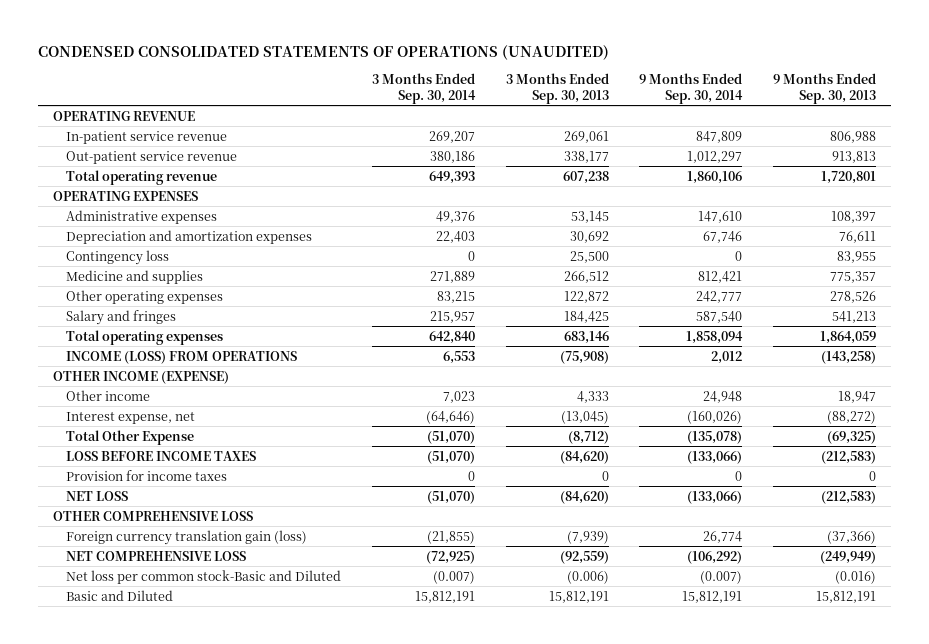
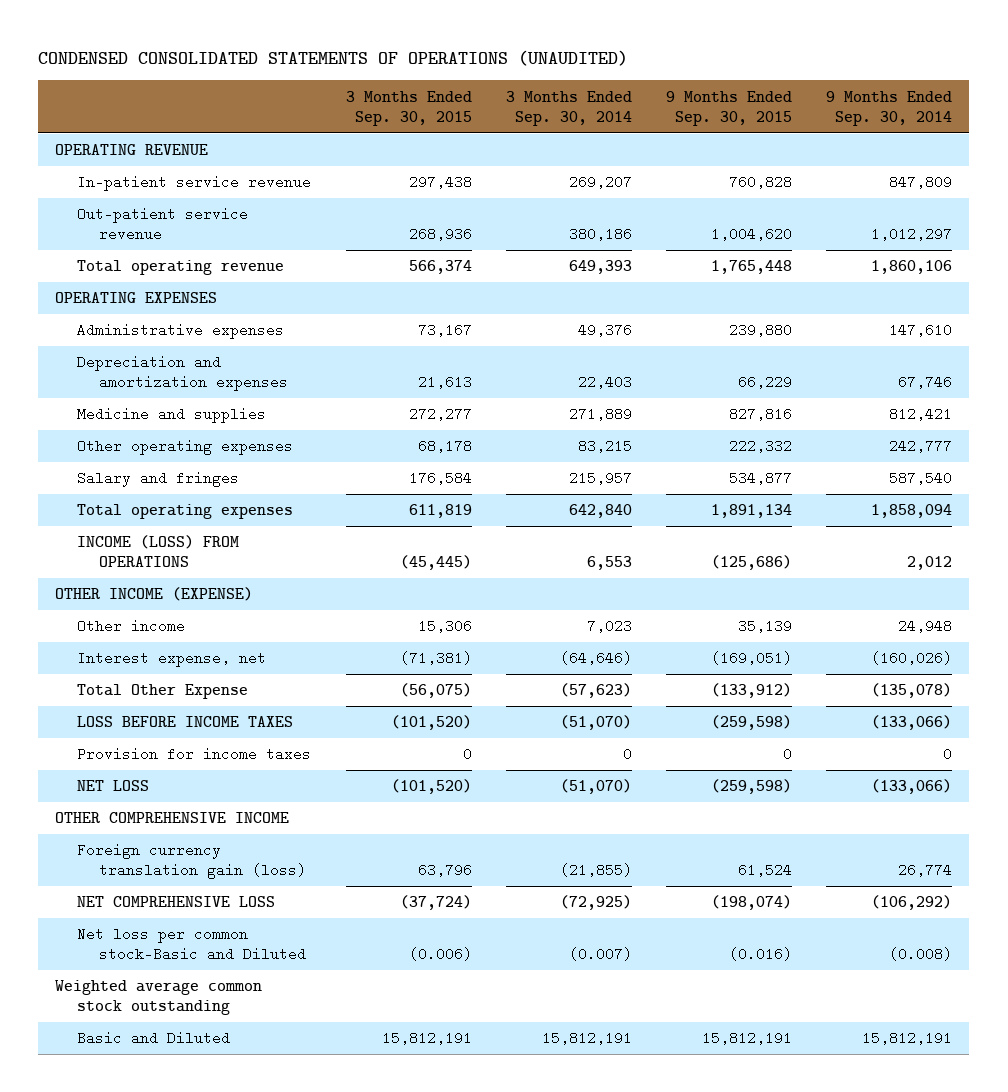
[505,73,609,104] 3 Months Ended Sep. 30, 2013 -> none
[773,73,877,104] 9 Months Ended Sep. 30, 2013 -> none
none -> [345,90,472,126] 3 Months Ended Sep. 30, 2015
none -> [666,90,793,126] 9 Months Ended Sep. 30, 2015
[66,249,170,265] Contingency loss -> none
[427,430,476,444] (51,070) -> [559,683,632,699] (57,623)
[53,510,254,521] OTHER COMPREHENSIVE LOSS -> [55,812,290,824] OTHER COMPREHENSIVE INCOME
[700,570,743,584] (0.007) -> [889,947,953,962] (0.008)
none -> [55,980,263,1016] Weighted average common stock outstanding

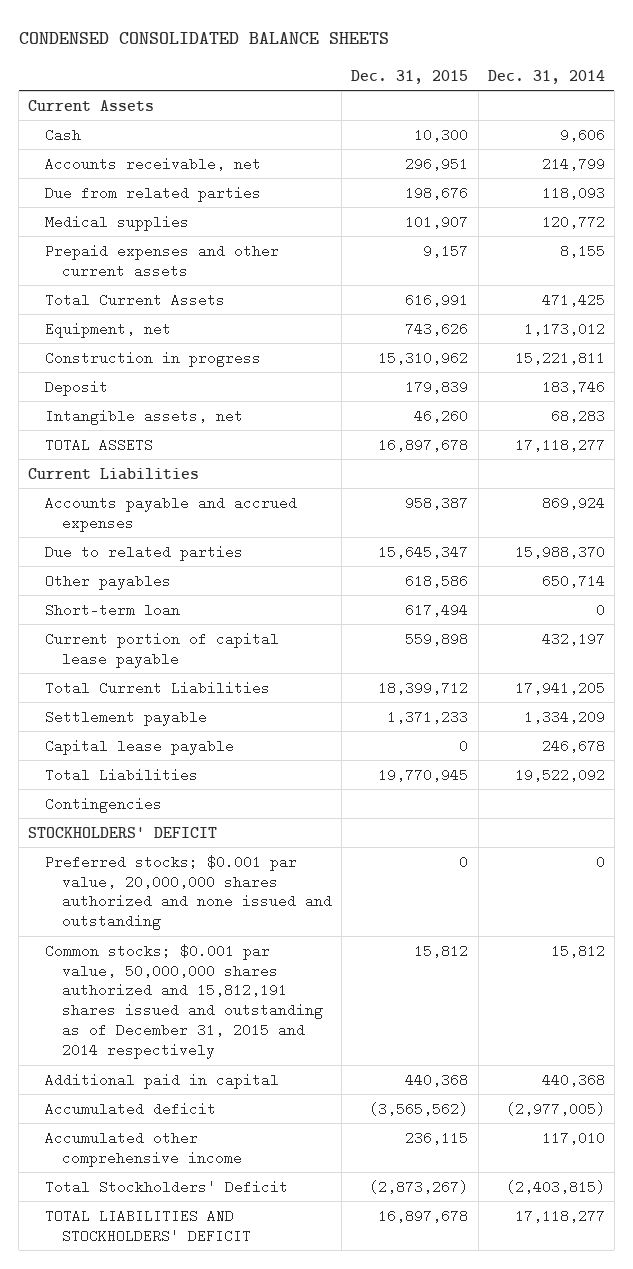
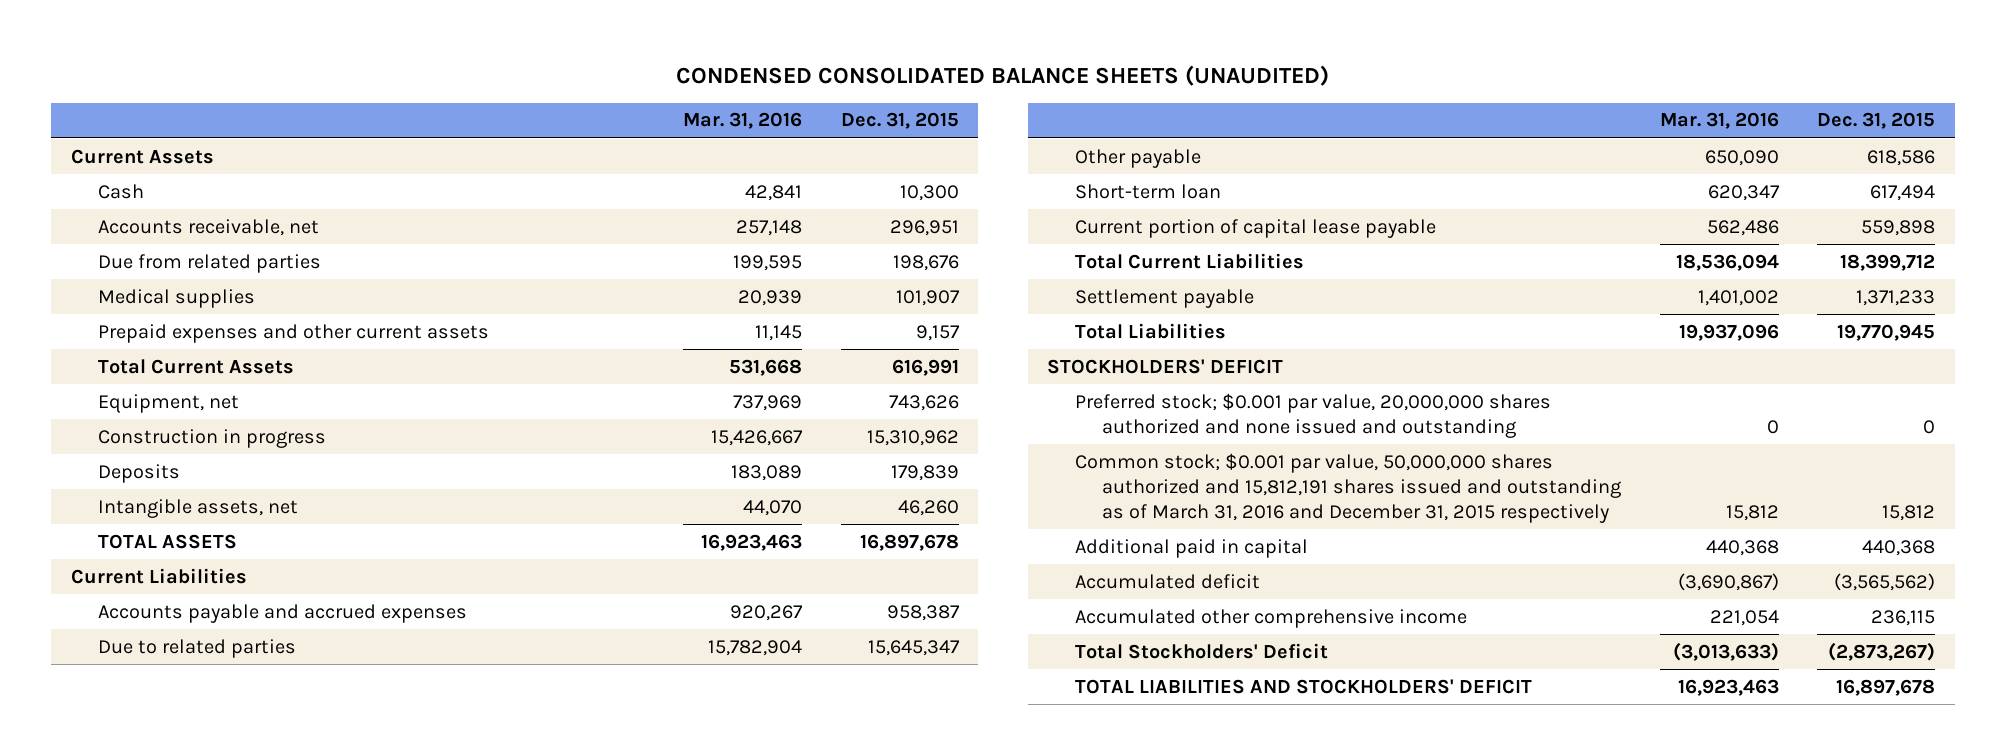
[18,32,389,45] CONDENSED CONSOLIDATED BALANCE SHEETS -> [676,64,1330,86] CONDENSED CONSOLIDATED BALANCE SHEETS (UNAUDITED)
[487,69,605,84] Dec. 31, 2014 -> none
none -> [683,112,803,130] Mar. 31, 2016
[45,379,109,396] Deposit -> [98,463,181,483] Deposits
[45,573,172,590] Other payables -> [1074,148,1201,168] Other payable
[45,738,235,755] Capital lease payable -> none
[45,796,163,813] Contingencies -> none
[45,854,333,931] Preferred stocks; $0.001 par value, 20,000,000 shares authorized and none issued and outstanding -> [1074,392,1551,438] Preferred stock; $0.001 par value, 20,000,000 shares authorized and none issued and outstanding
[45,943,324,1060] Common stocks; $0.001 par value, 50,000,000 shares authorized and 15,812,191 shares issued and outstanding as of December 31, 2015 and 2014 respectively -> [1074,452,1622,523] Common stock; $0.001 par value, 50,000,000 shares authorized and 15,812,191 shares issued and outstanding as of March 31, 2016 and December 31, 2015 respectively

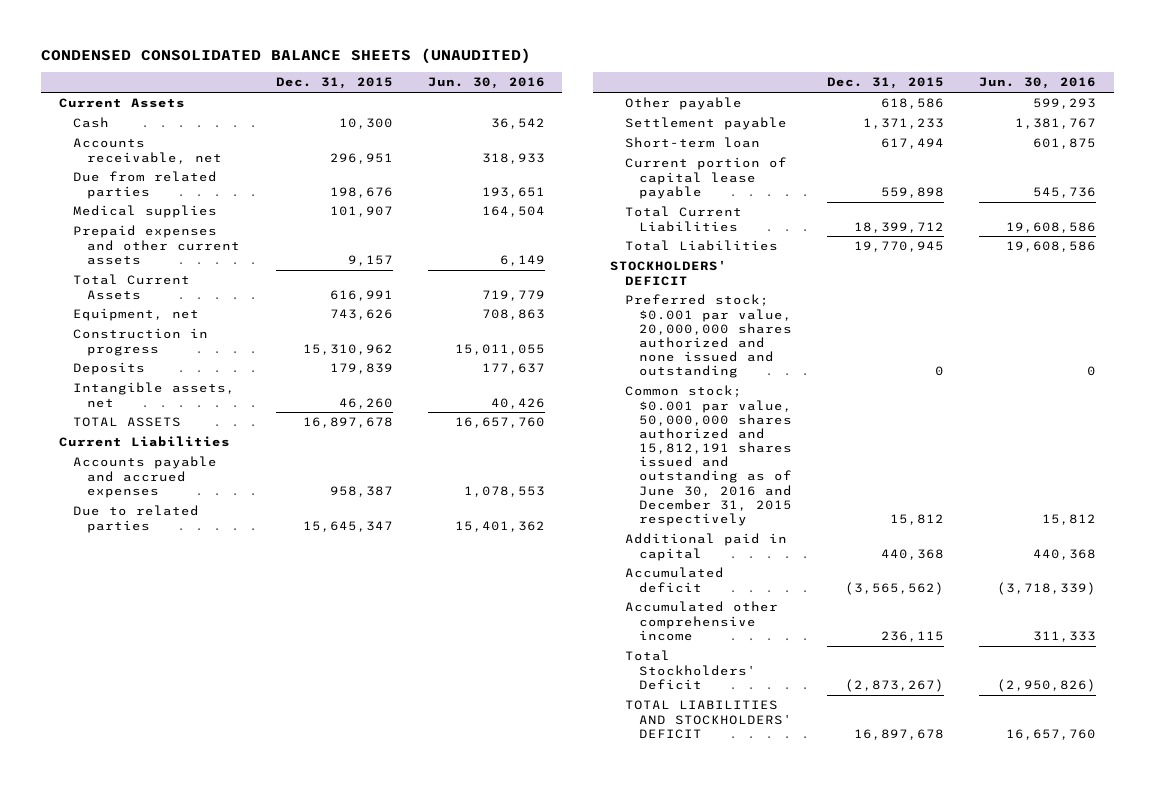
[683,112,803,130] Mar. 31, 2016 -> none
none -> [427,77,545,90] Jun. 30, 2016
[1074,288,1254,308] Settlement payable -> [624,117,787,131] Settlement payable
[1074,452,1622,523] Common stock; $0.001 par value, 50,000,000 shares authorized and 15,812,191 shares issued and outstanding as of March 31, 2016 and December 31, 2015 respectively -> [624,385,792,526] Common stock; $0.001 par value, 50,000,000 shares authorized and 15,812,191 shares issued and outstanding as of June 30, 2016 and December 31, 2015 respectively

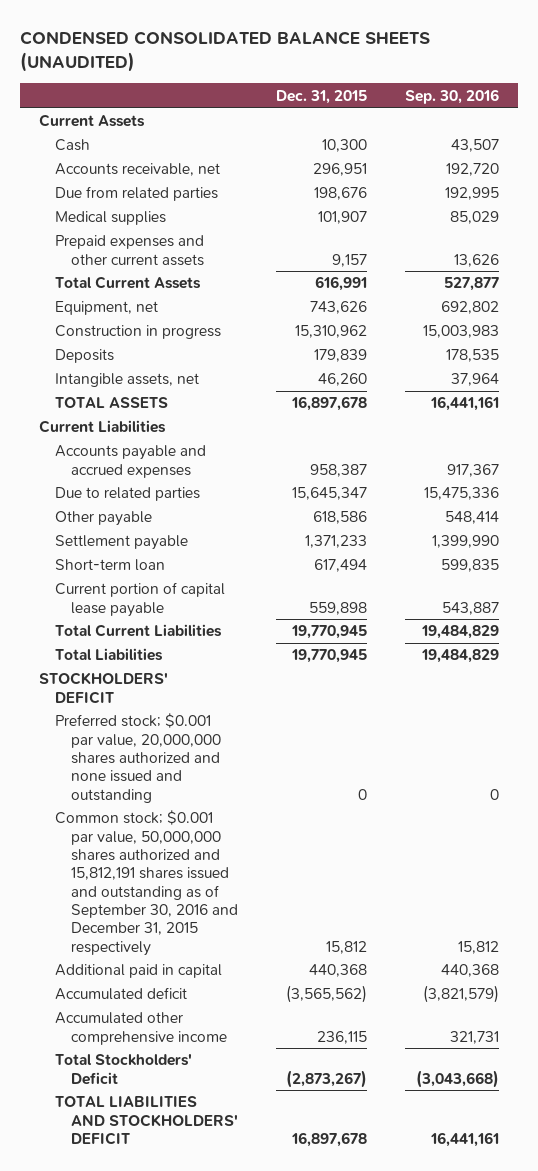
[427,77,545,90] Jun. 30, 2016 -> none
none -> [404,88,499,104] Sep. 30, 2016
[854,221,945,233] 18,399,712 -> [290,625,367,640] 19,770,945
[624,385,792,526] Common stock; $0.001 par value, 50,000,000 shares authorized and 15,812,191 shares issued and outstanding as of June 30, 2016 and December 31, 2015 respectively -> [55,810,239,956] Common stock; $0.001 par value, 50,000,000 shares authorized and 15,812,191 shares issued and outstanding as of September 30, 2016 and December 31, 2015 respectively

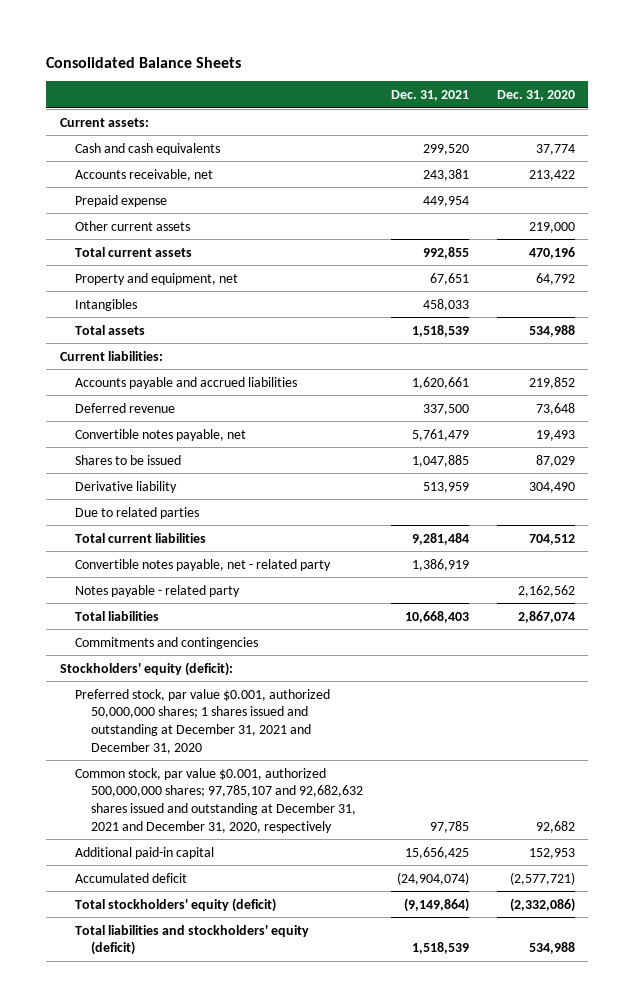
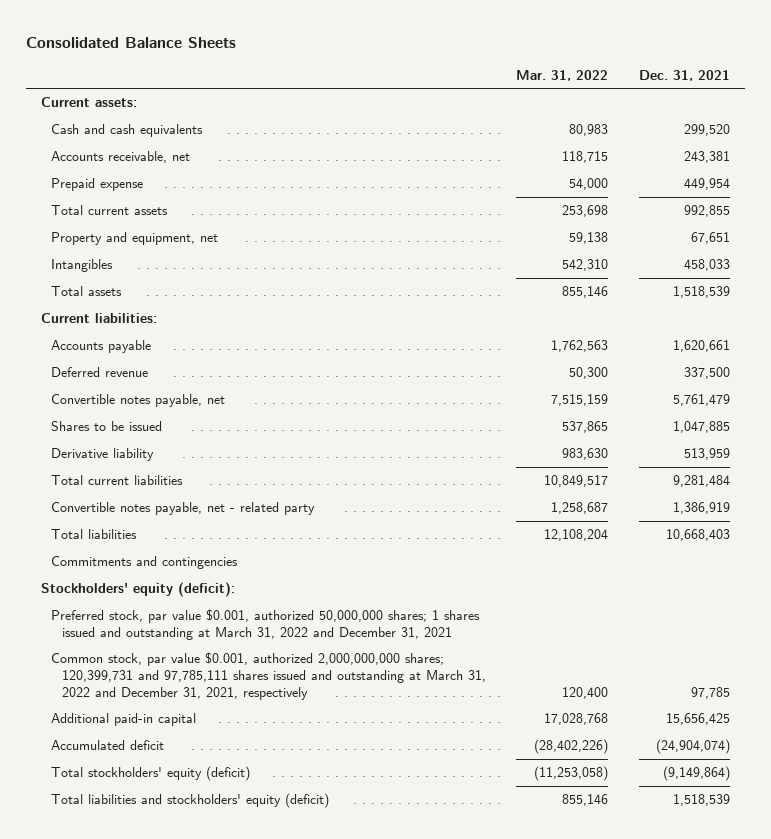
[496,90,575,102] Dec. 31, 2020 -> none
none -> [516,69,609,81] Mar. 31, 2022
[75,220,191,231] Other current assets -> none
[75,376,298,389] Accounts payable and accrued liabilities -> [51,340,152,354] Accounts payable
[75,506,200,519] Due to related parties -> none
[75,584,241,597] Notes payable - related party -> none
[75,688,331,754] Preferred stock, par value $0.001, authorized 50,000,000 shares; 1 shares issued and outstanding at December 31, 2021 and December 31, 2020 -> [51,609,481,640] Preferred stock, par value $0.001, authorized 50,000,000 shares; 1 shares issued and outstanding at March 31, 2022 and December 31, 2021
[75,767,363,833] Common stock, par value $0.001, authorized 500,000,000 shares; 97,785,107 and 92,682,632 shares issued and outstanding at December 31, 2021 and December 31, 2020, respectively -> [51,652,486,700] Common stock, par value $0.001, authorized 2,000,000,000 shares; 120,399,731 and 97,785,111 shares issued and outstanding at March 31, 2022 and December 31, 2021, respectively

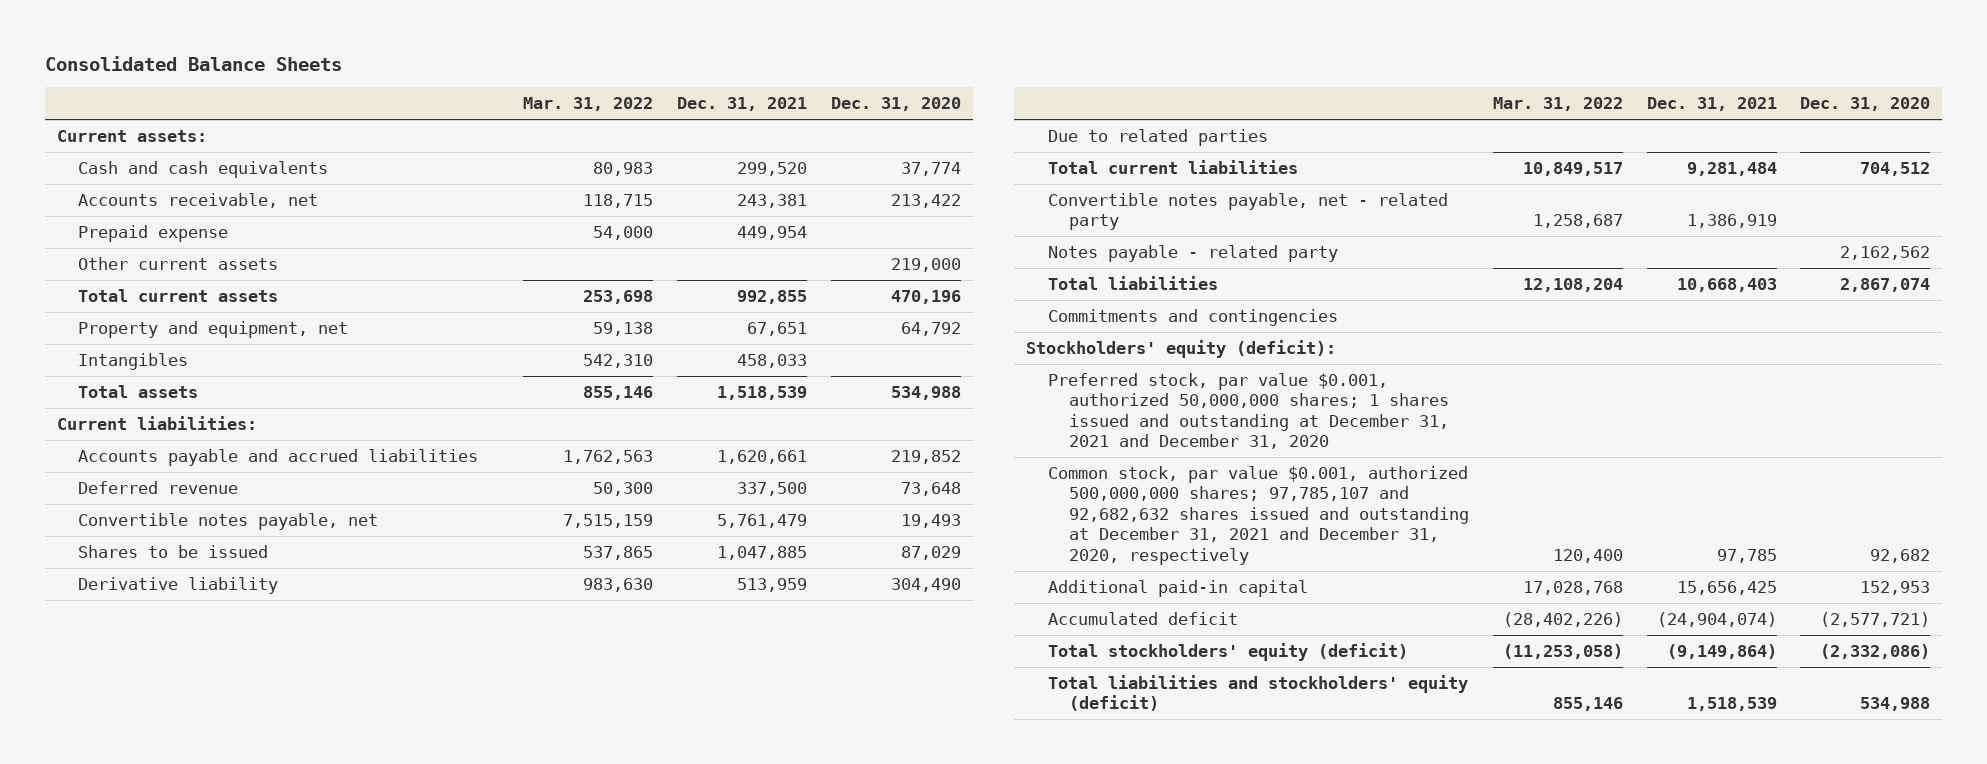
none -> [830,97,961,112] Dec. 31, 2020
none -> [78,257,279,271] Other current assets
[51,340,152,354] Accounts payable -> [78,449,479,467] Accounts payable and accrued liabilities
none -> [1047,129,1268,147] Due to related parties
none -> [1047,245,1338,263] Notes payable - related party
[51,609,481,640] Preferred stock, par value $0.001, authorized 50,000,000 shares; 1 shares issued and outstanding at March 31, 2022 and December 31, 2021 -> [1047,373,1450,450] Preferred stock, par value $0.001, authorized 50,000,000 shares; 1 shares issued and outstanding at December 31, 2021 and December 31, 2020
[51,652,486,700] Common stock, par value $0.001, authorized 2,000,000,000 shares; 120,399,731 and 97,785,111 shares issued and outstanding at March 31, 2022 and December 31, 2021, respectively -> [1047,466,1470,565] Common stock, par value $0.001, authorized 500,000,000 shares; 97,785,107 and 92,682,632 shares issued and outstanding at December 31, 2021 and December 31, 2020, respectively

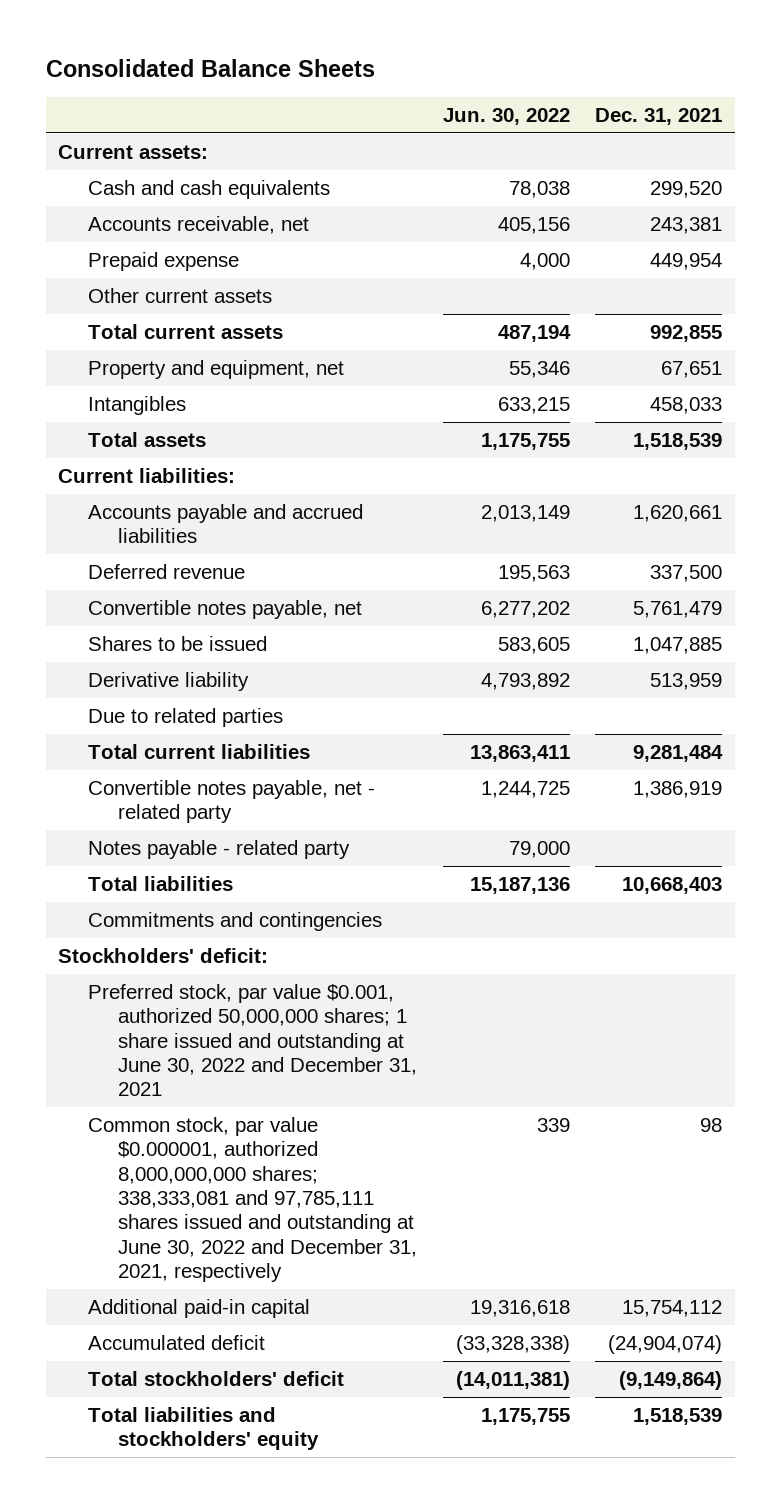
[523,97,654,112] Mar. 31, 2022 -> none
[830,97,961,112] Dec. 31, 2020 -> none
none -> [442,108,570,126] Jun. 30, 2022
[1026,340,1337,359] Stockholders' equity (deficit): -> [58,947,269,963] Stockholders' deficit:
[1047,373,1450,450] Preferred stock, par value $0.001, authorized 50,000,000 shares; 1 shares issued and outstanding at December 31, 2021 and December 31, 2020 -> [88,983,418,1097] Preferred stock, par value $0.001, authorized 50,000,000 shares; 1 share issued and outstanding at June 30, 2022 and December 31, 2021
[1047,466,1470,565] Common stock, par value $0.001, authorized 500,000,000 shares; 97,785,107 and 92,682,632 shares issued and outstanding at December 31, 2021 and December 31, 2020, respectively -> [88,1116,418,1283] Common stock, par value $0.000001, authorized 8,000,000,000 shares; 338,333,081 and 97,785,111 shares issued and outstanding at June 30, 2022 and December 31, 2021, respectively
[1716,548,1777,563] 97,785 -> [700,1117,723,1132] 98
[1676,581,1777,596] 15,656,425 -> [622,1299,723,1317] 15,754,112
[1047,643,1408,662] Total stockholders' equity (deficit) -> [88,1370,345,1386] Total stockholders' deficit
[1047,675,1468,712] Total liabilities and stockholders' equity (deficit) -> [88,1406,320,1451] Total liabilities and stockholders' equity

